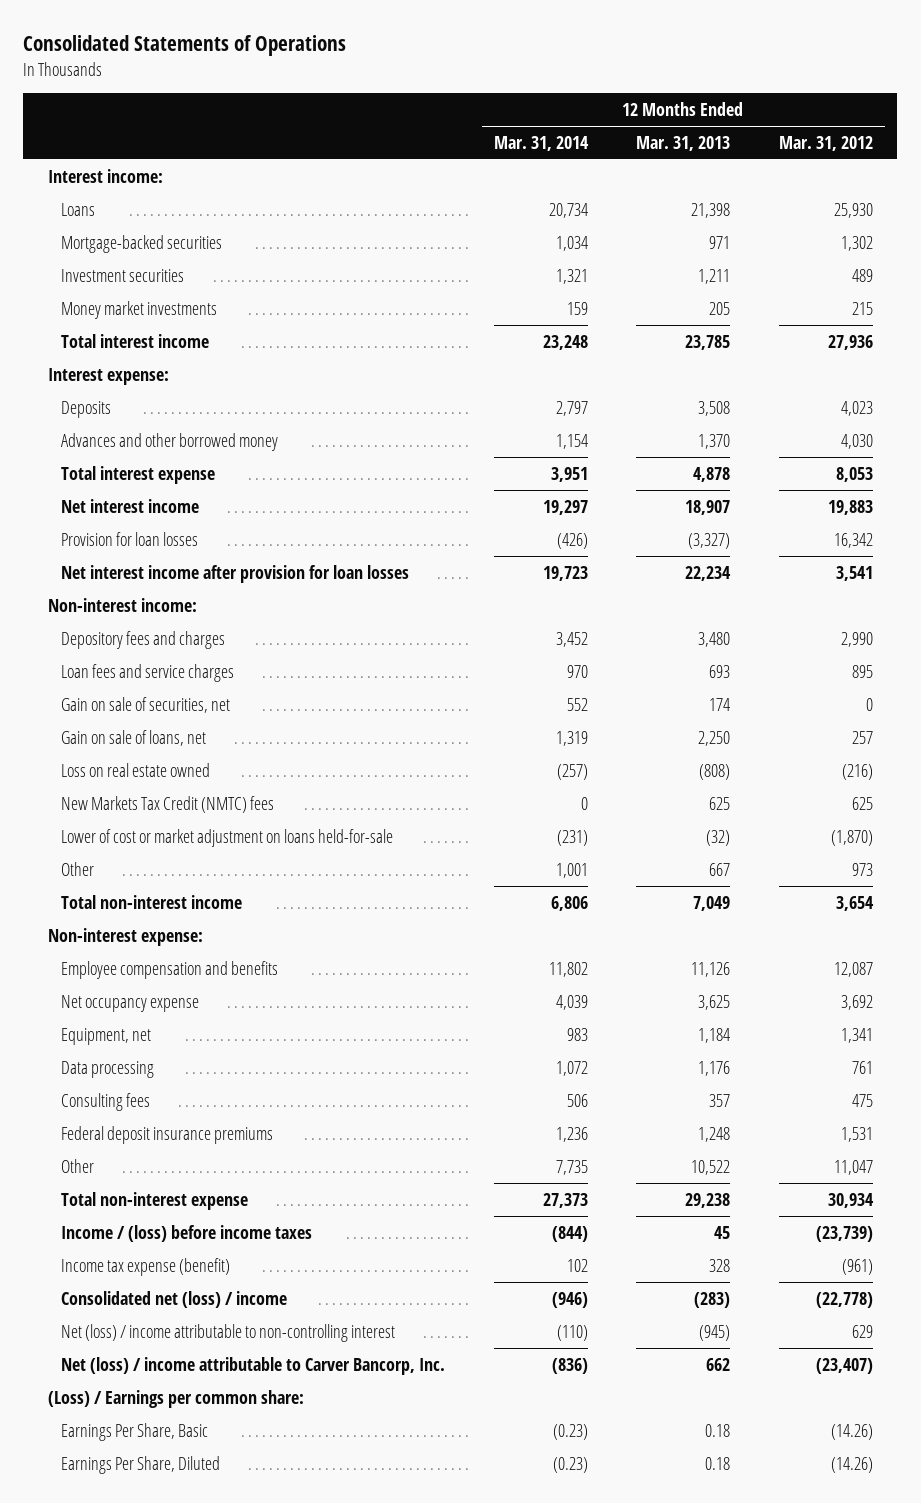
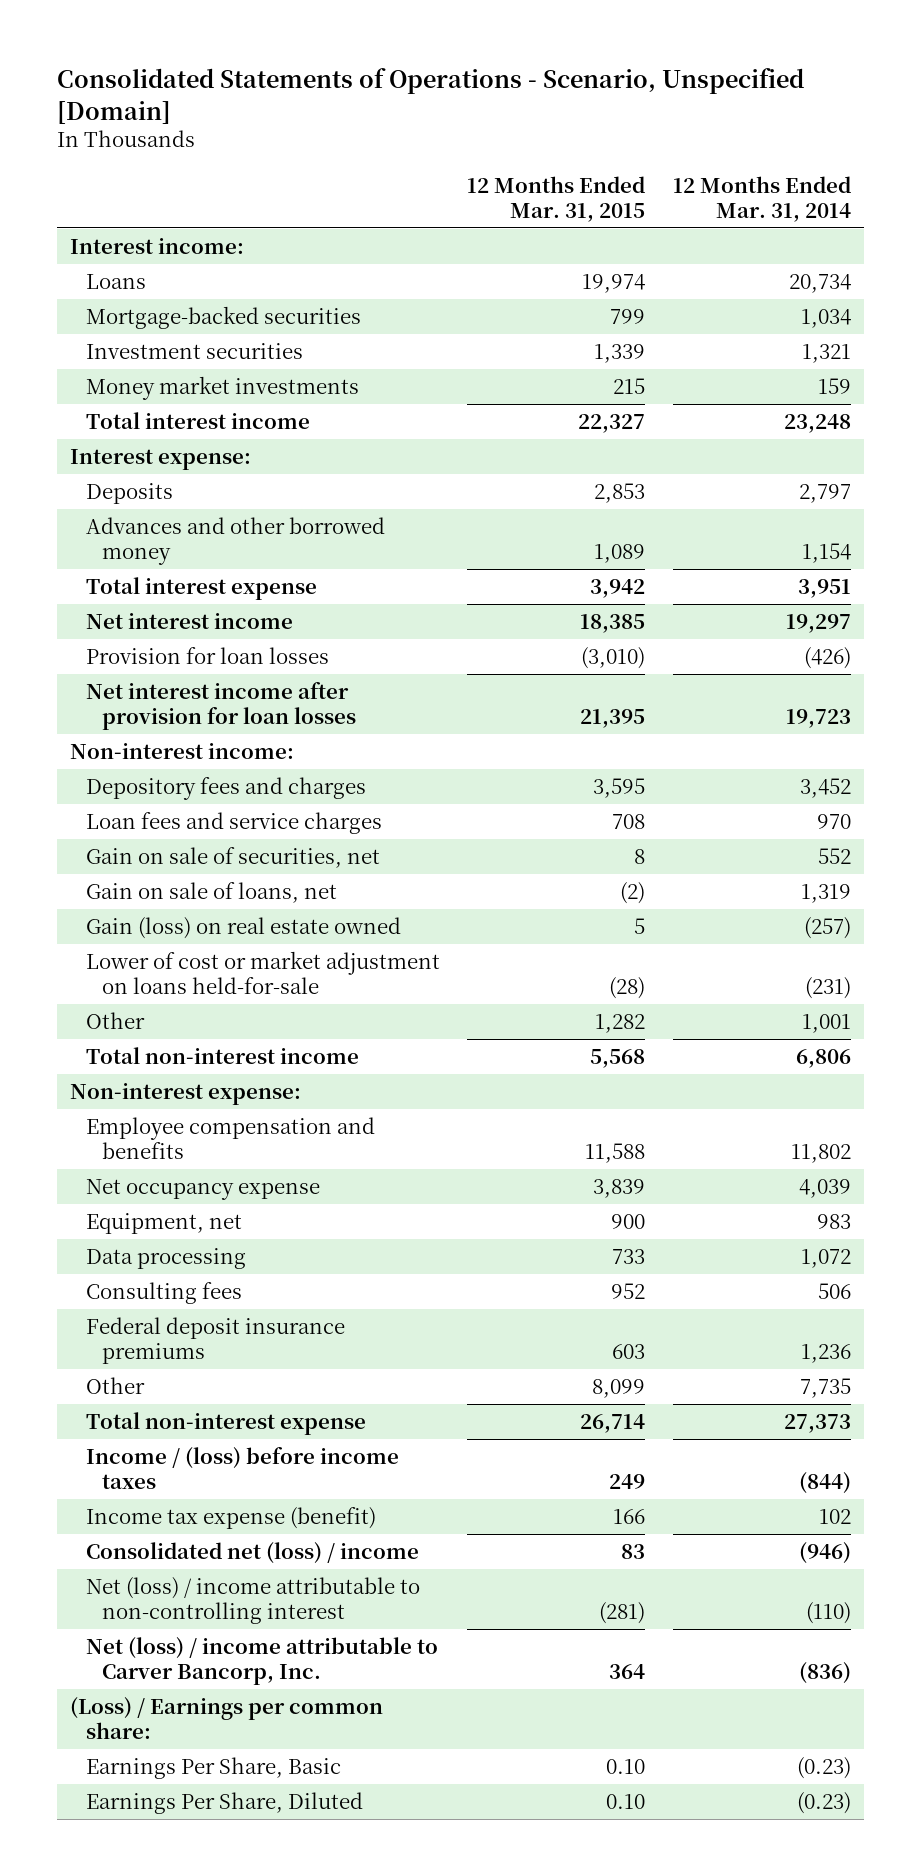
[23,35,347,57] Consolidated Statements of Operations -> [56,68,804,124] Consolidated Statements of Operations - Scenario, Unspecified [Domain]
[636,135,731,151] Mar. 31, 2013 -> none
[778,135,873,151] Mar. 31, 2012 -> none
none -> [467,175,646,222] 12 Months Ended Mar. 31, 2015
[61,795,275,813] New Markets Tax Credit (NMTC) fees -> none
[61,762,211,777] Loss on real estate owned -> [86,917,402,940] Gain (loss) on real estate owned

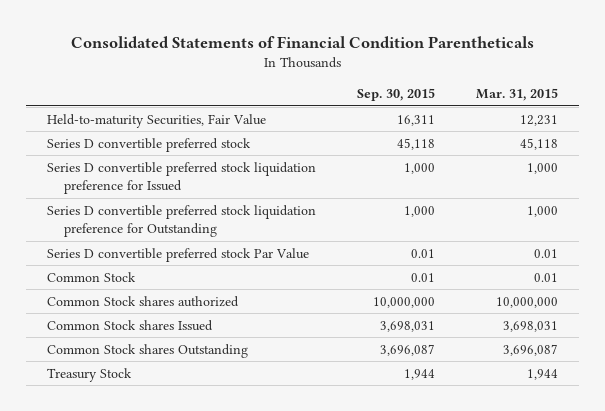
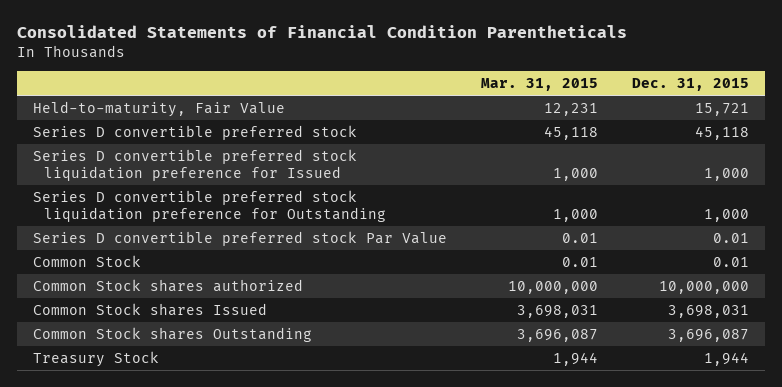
[357,88,436,102] Sep. 30, 2015 -> none
none -> [631,78,749,92] Dec. 31, 2015
[46,113,266,128] Held-to-maturity Securities, Fair Value -> [33,100,286,117] Held-to-maturity, Fair Value

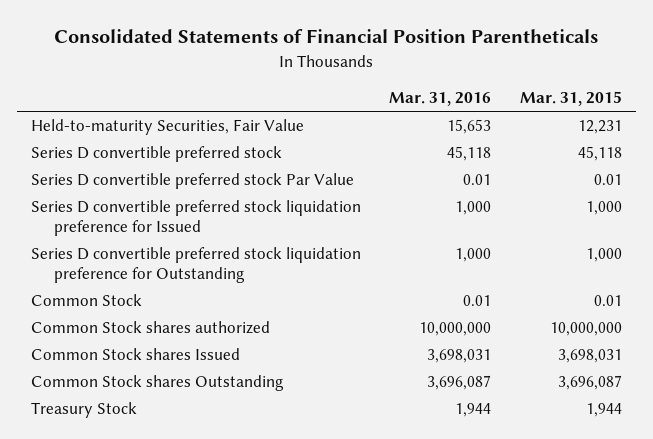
[16,25,627,39] Consolidated Statements of Financial Condition Parentheticals -> [54,29,599,44] Consolidated Statements of Financial Position Parentheticals
[631,78,749,92] Dec. 31, 2015 -> none
none -> [389,92,492,107] Mar. 31, 2016
[33,100,286,117] Held-to-maturity, Fair Value -> [30,119,304,136] Held-to-maturity Securities, Fair Value
[33,230,448,246] Series D convertible preferred stock Par Value -> [30,173,354,190] Series D convertible preferred stock Par Value

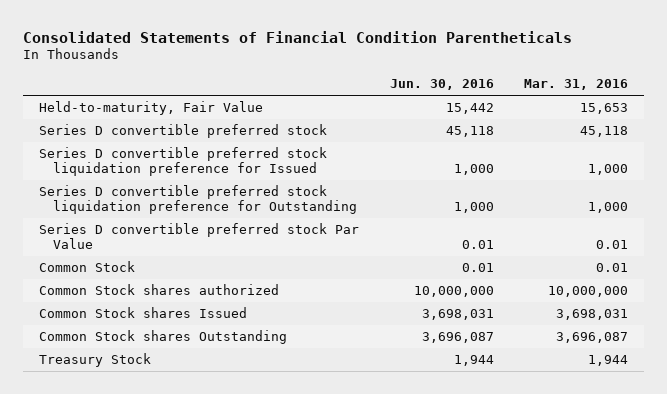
[54,29,599,44] Consolidated Statements of Financial Position Parentheticals -> [23,30,573,43] Consolidated Statements of Financial Condition Parentheticals
[519,91,622,107] Mar. 31, 2015 -> none
none -> [389,79,494,91] Jun. 30, 2016
[30,119,304,136] Held-to-maturity Securities, Fair Value -> [38,101,263,116] Held-to-maturity, Fair Value
[30,173,354,190] Series D convertible preferred stock Par Value -> [38,223,359,250] Series D convertible preferred stock Par Value

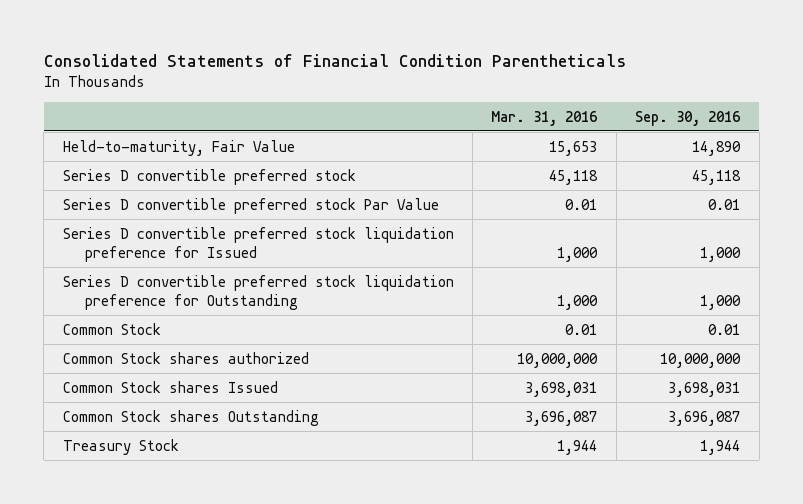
[389,79,494,91] Jun. 30, 2016 -> none
none -> [635,110,741,126] Sep. 30, 2016
[38,223,359,250] Series D convertible preferred stock Par Value -> [62,197,439,214] Series D convertible preferred stock Par Value

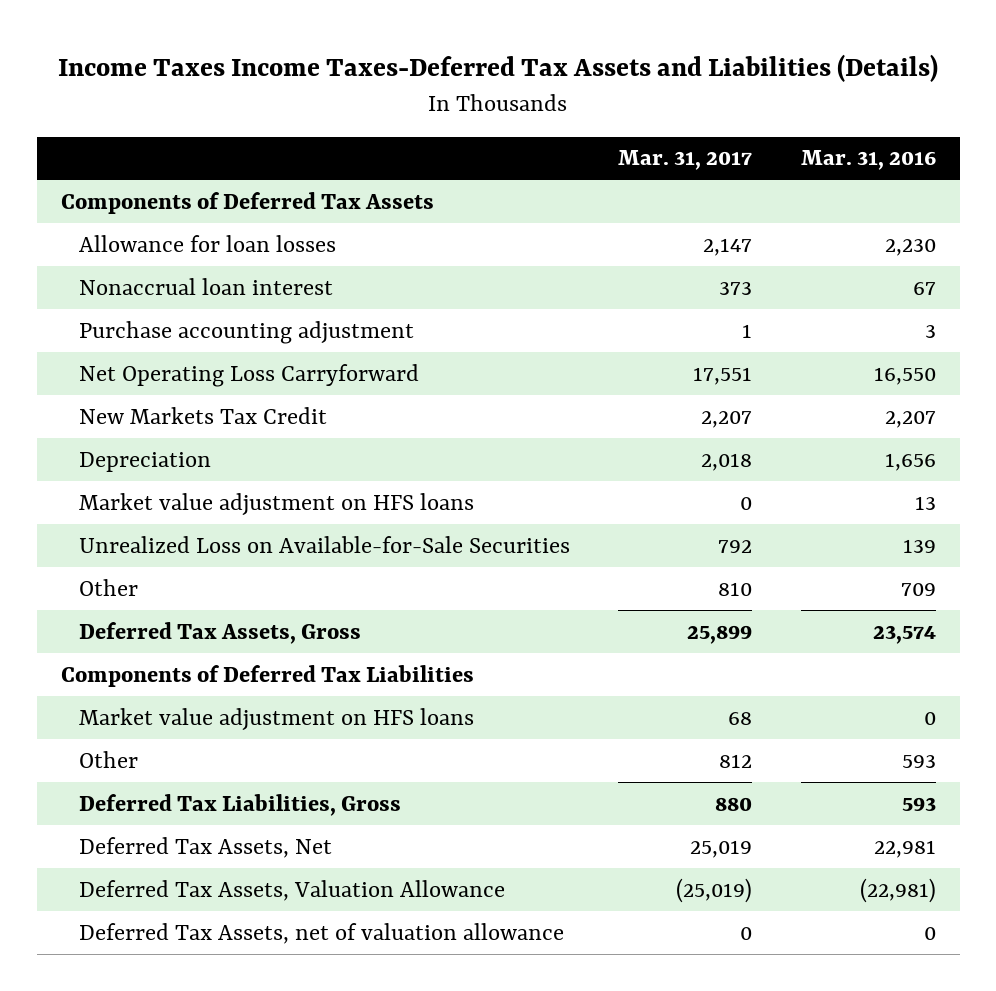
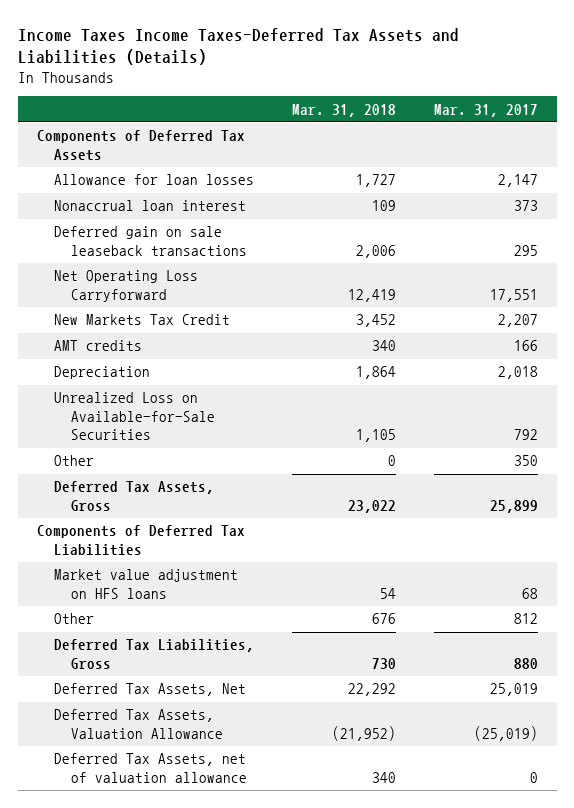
[800,150,936,171] Mar. 31, 2016 -> none
none -> [291,103,396,117] Mar. 31, 2018
[78,320,414,344] Purchase accounting adjustment -> none
none -> [53,226,248,256] Deferred gain on sale leaseback transactions
none -> [53,340,142,352] AMT credits
[78,492,474,515] Market value adjustment on HFS loans -> none
[718,581,753,596] 810 -> [513,455,538,467] 350

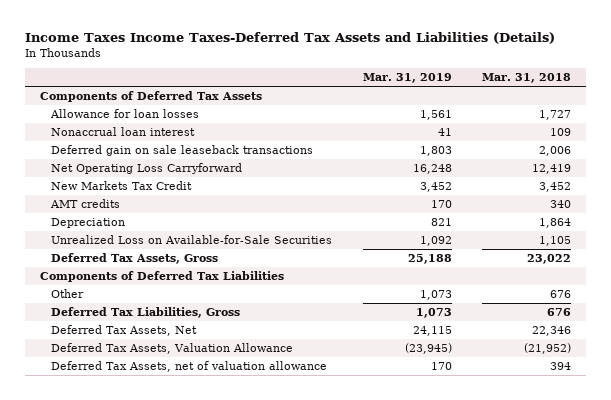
[433,103,538,117] Mar. 31, 2017 -> none
none -> [362,73,452,84] Mar. 31, 2019
[53,455,94,467] Other -> none
[53,569,238,599] Market value adjustment on HFS loans -> none
[371,657,396,669] 730 -> [547,308,572,317] 676
[347,683,396,697] 22,292 -> [532,326,572,337] 22,346
[371,771,396,783] 340 -> [550,362,572,371] 394

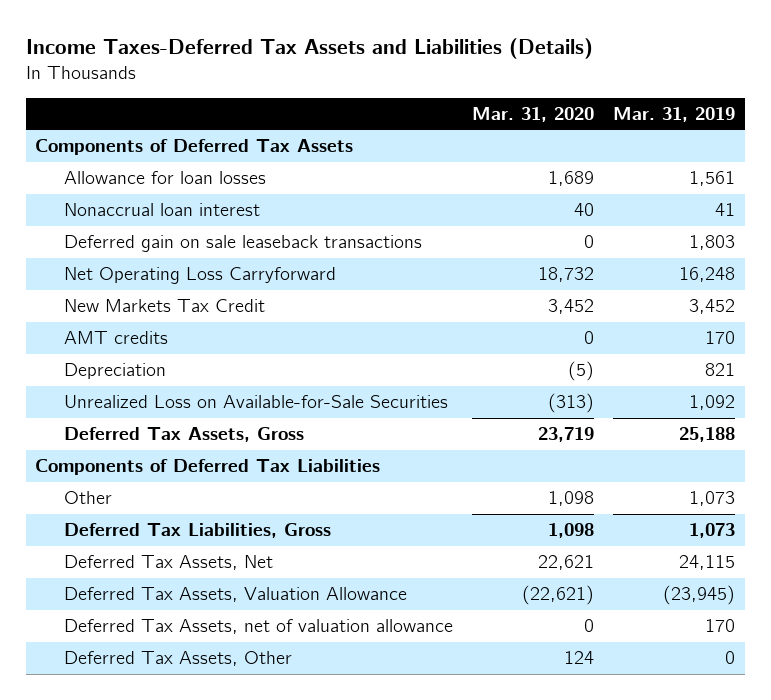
[24,32,555,45] Income Taxes Income Taxes-Deferred Tax Assets and Liabilities (Details) -> [25,38,593,60] Income Taxes-Deferred Tax Assets and Liabilities (Details)
[482,73,572,84] Mar. 31, 2018 -> none
none -> [472,106,595,122] Mar. 31, 2020
none -> [63,651,292,667] Deferred Tax Assets, Other

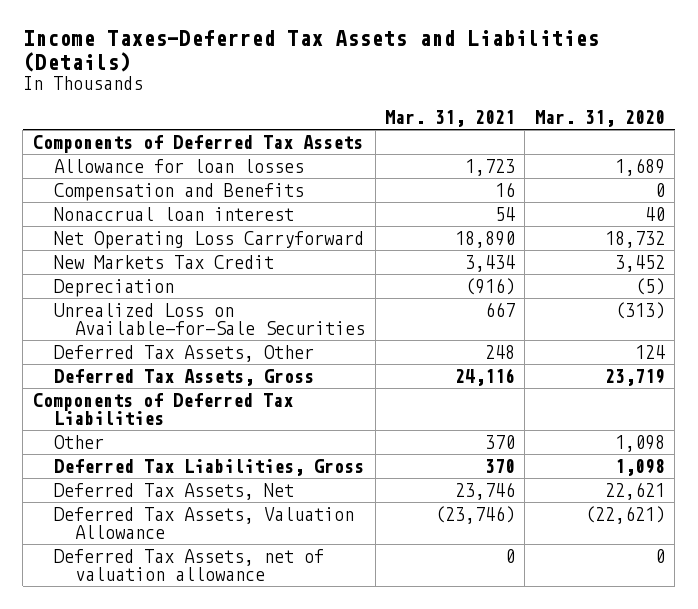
[613,106,736,122] Mar. 31, 2019 -> none
none -> [385,110,516,128] Mar. 31, 2021
none -> [54,182,305,201] Compensation and Benefits
[63,235,422,253] Deferred gain on sale leaseback transactions -> none
[63,331,168,345] AMT credits -> none
[63,651,292,667] Deferred Tax Assets, Other -> [54,344,315,362] Deferred Tax Assets, Other

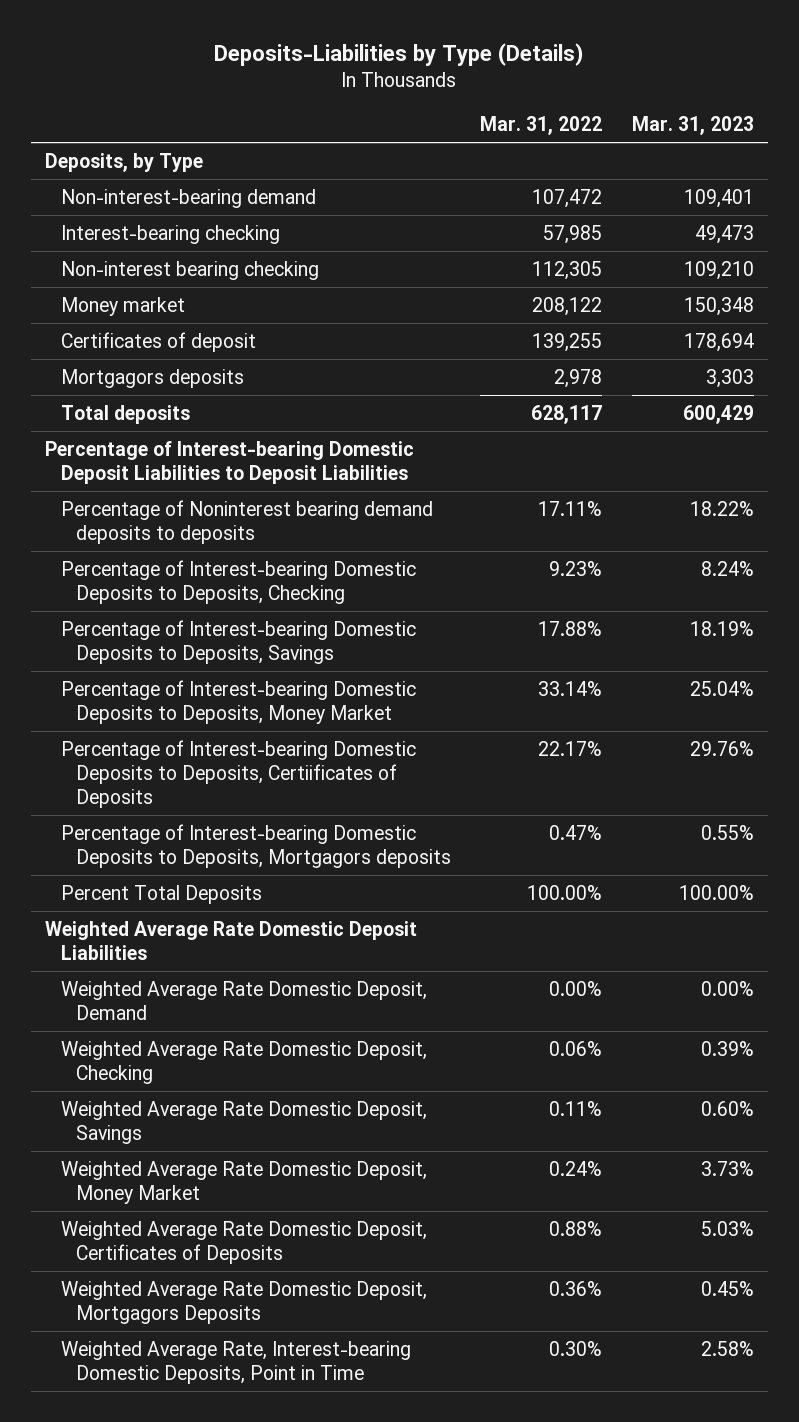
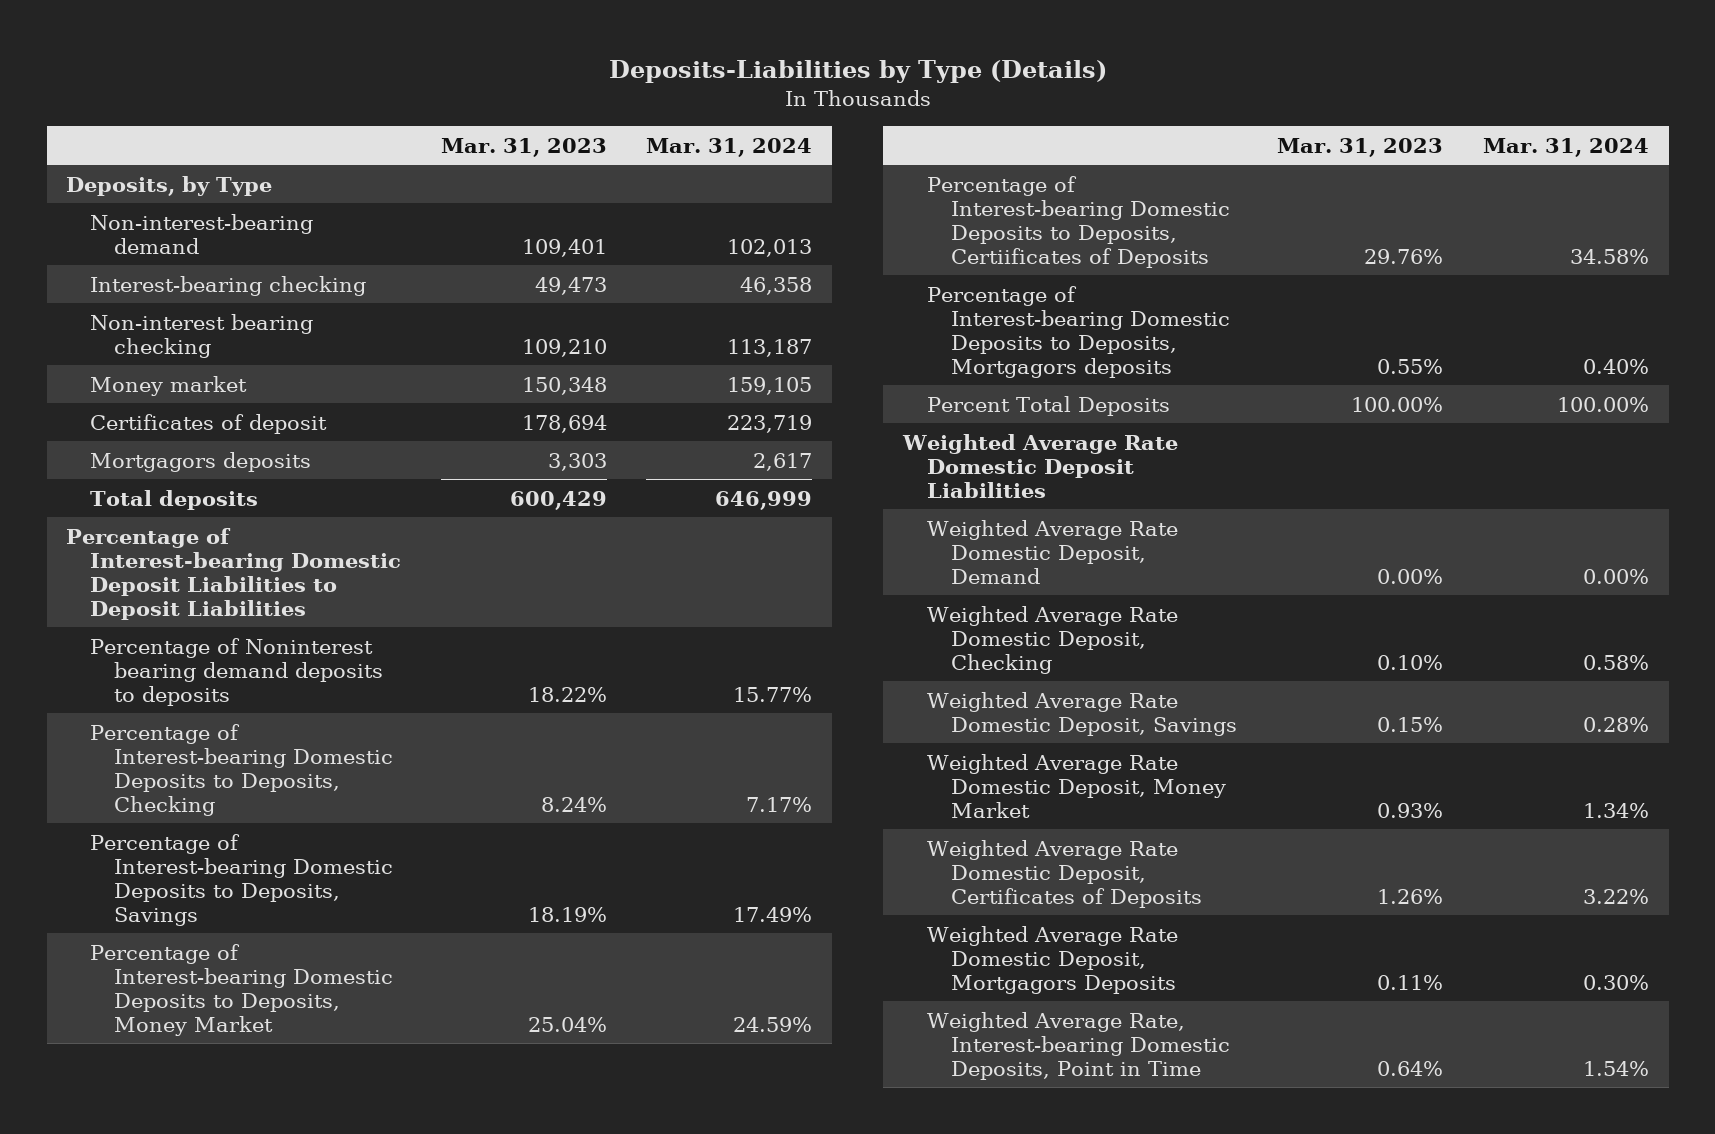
[480,115,603,135] Mar. 31, 2022 -> none
none -> [646,137,813,157] Mar. 31, 2024
[700,1041,754,1057] 0.39% -> [1377,654,1444,670] 0.10%
[700,1101,754,1117] 0.60% -> [1377,716,1444,732] 0.15%
[700,1161,754,1177] 3.73% -> [1377,802,1444,818] 0.93%
[700,1221,754,1237] 5.03% -> [1377,888,1444,904] 1.26%
[700,1281,754,1297] 0.45% -> [1377,974,1444,990] 0.11%
[700,1341,754,1357] 2.58% -> [1377,1060,1444,1076] 0.64%

